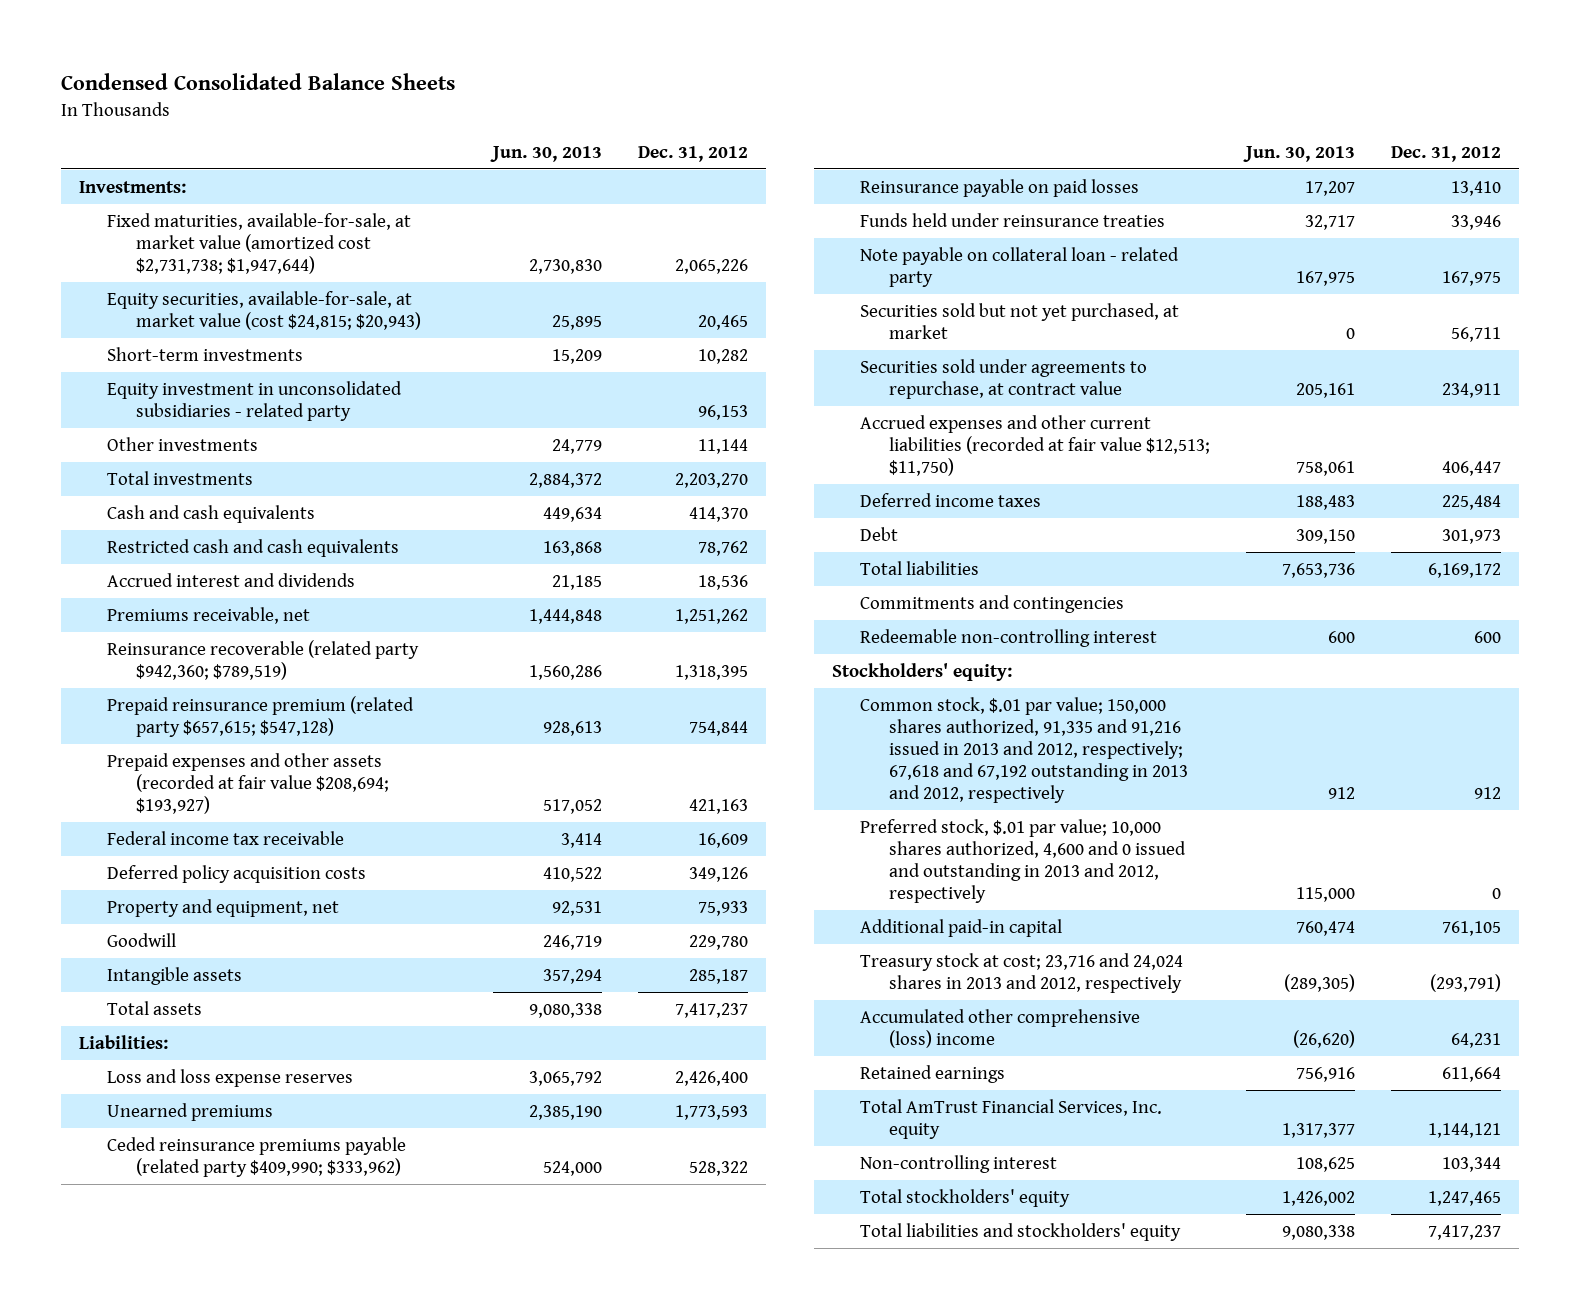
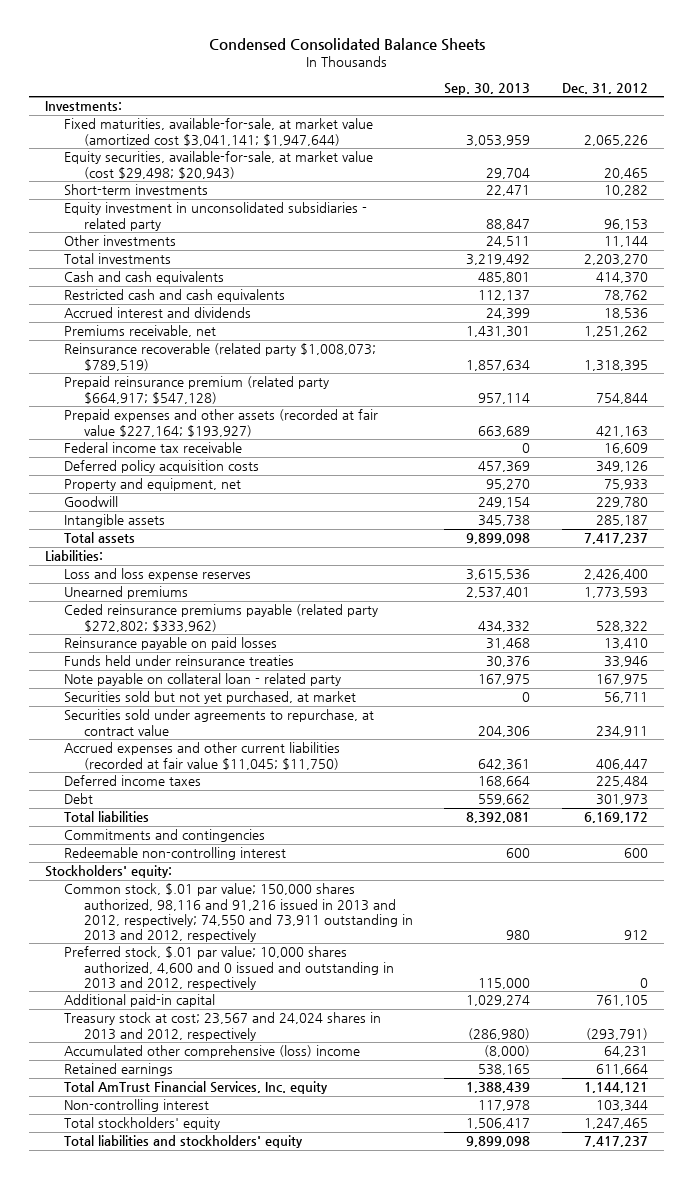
[489,145,602,162] Jun. 30, 2013 -> none
none -> [444,82,531,95] Sep. 30, 2013
[107,212,412,274] Fixed maturities, available-for-sale, at market value (amortized cost $2,731,738; $1,947,644) -> [64,118,374,146] Fixed maturities, available-for-sale, at market value (amortized cost $3,041,141; $1,947,644)
[107,290,421,330] Equity securities, available-for-sale, at market value (cost $24,815; $20,943) -> [64,151,374,179] Equity securities, available-for-sale, at market value (cost $29,498; $20,943)
[107,639,420,680] Reinsurance recoverable (related party $942,360; $789,519) -> [64,343,377,371] Reinsurance recoverable (related party $1,008,073; $789,519)
[107,695,415,737] Prepaid reinsurance premium (related party $657,615; $547,128) -> [64,376,330,404] Prepaid reinsurance premium (related party $664,917; $547,128)
[107,752,389,814] Prepaid expenses and other assets (recorded at fair value $208,694; $193,927) -> [64,409,379,437] Prepaid expenses and other assets (recorded at fair value $227,164; $193,927)
[107,1136,407,1177] Ceded reinsurance premiums payable (related party $409,990; $333,962) -> [64,604,379,632] Ceded reinsurance premiums payable (related party $272,802; $333,962)
[860,414,1210,476] Accrued expenses and other current liabilities (recorded at fair value $12,513; $11,750) -> [64,742,341,770] Accrued expenses and other current liabilities (recorded at fair value $11,045; $11,750)
[860,696,1188,804] Common stock, $.01 par value; 150,000 shares authorized, 91,335 and 91,216 issued in 2013 and 2012, respectively; 67,618 and 67,192 outstanding in 2013 and 2012, respectively -> [64,883,413,942] Common stock, $.01 par value; 150,000 shares authorized, 98,116 and 91,216 issued in 2013 and 2012, respectively; 74,550 and 73,911 outstanding in 2013 and 2012, respectively
[860,952,1184,993] Treasury stock at cost; 23,716 and 24,024 shares in 2013 and 2012, respectively -> [64,1012,382,1041] Treasury stock at cost; 23,567 and 24,024 shares in 2013 and 2012, respectively

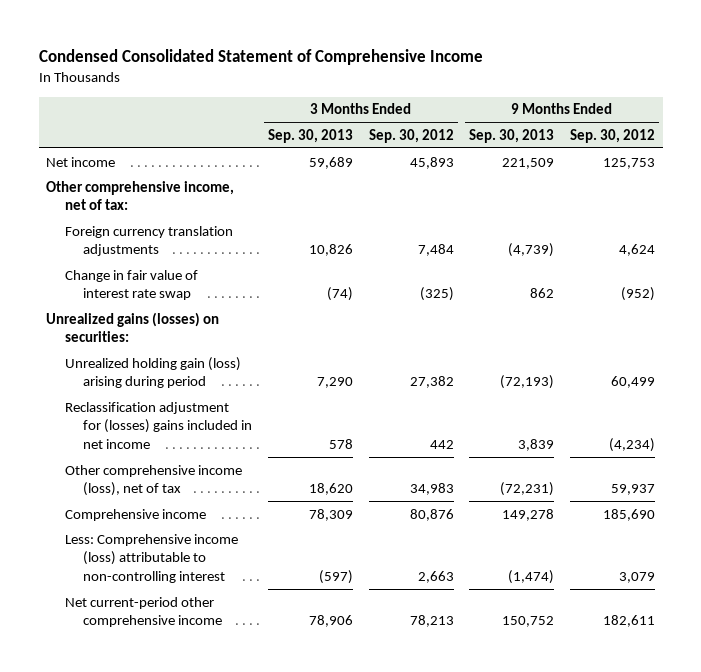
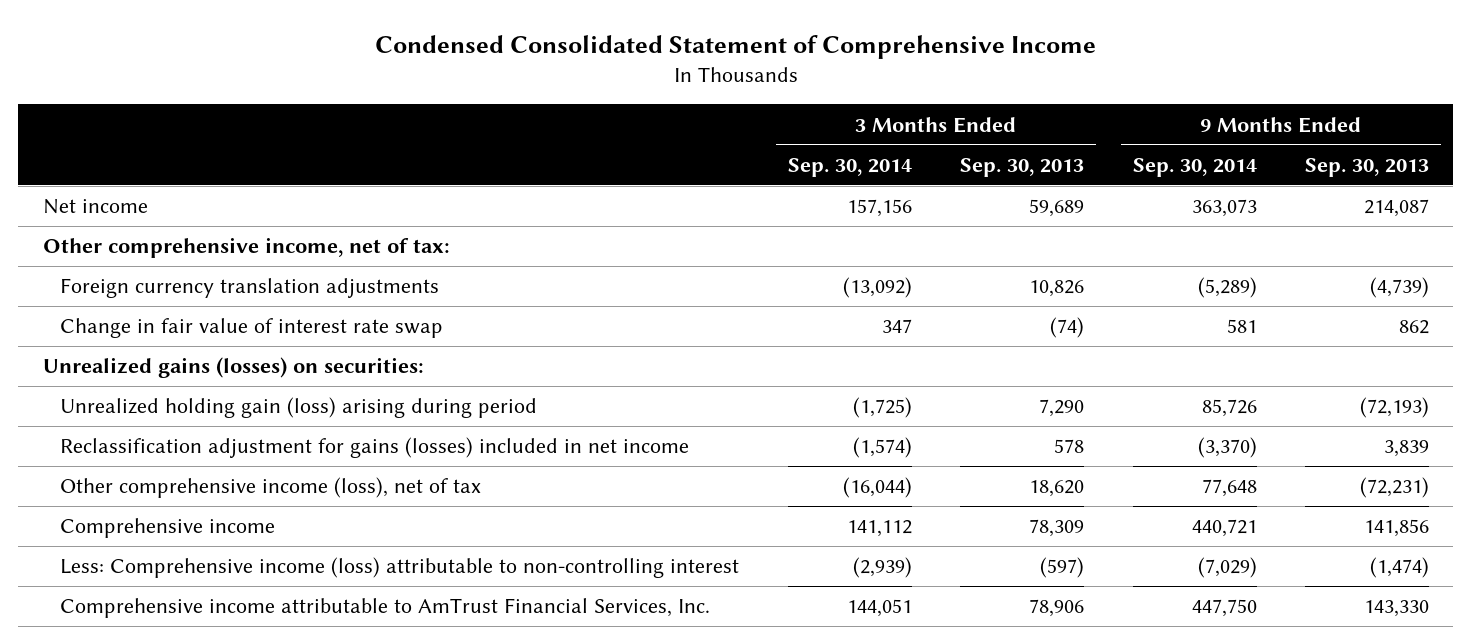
[368,128,454,143] Sep. 30, 2012 -> none
[570,128,656,143] Sep. 30, 2012 -> none
none -> [787,157,912,177] Sep. 30, 2014
none -> [1132,157,1257,177] Sep. 30, 2014
[502,157,555,169] 221,509 -> [1364,199,1430,218] 214,087
[64,401,253,449] Reclassification adjustment for (losses) gains included in net income -> [60,437,690,459] Reclassification adjustment for gains (losses) included in net income
[502,508,555,521] 149,278 -> [1364,519,1430,538] 141,856
[64,596,223,628] Net current-period other comprehensive income -> none
none -> [60,598,711,619] Comprehensive income attributable to AmTrust Financial Services, Inc.

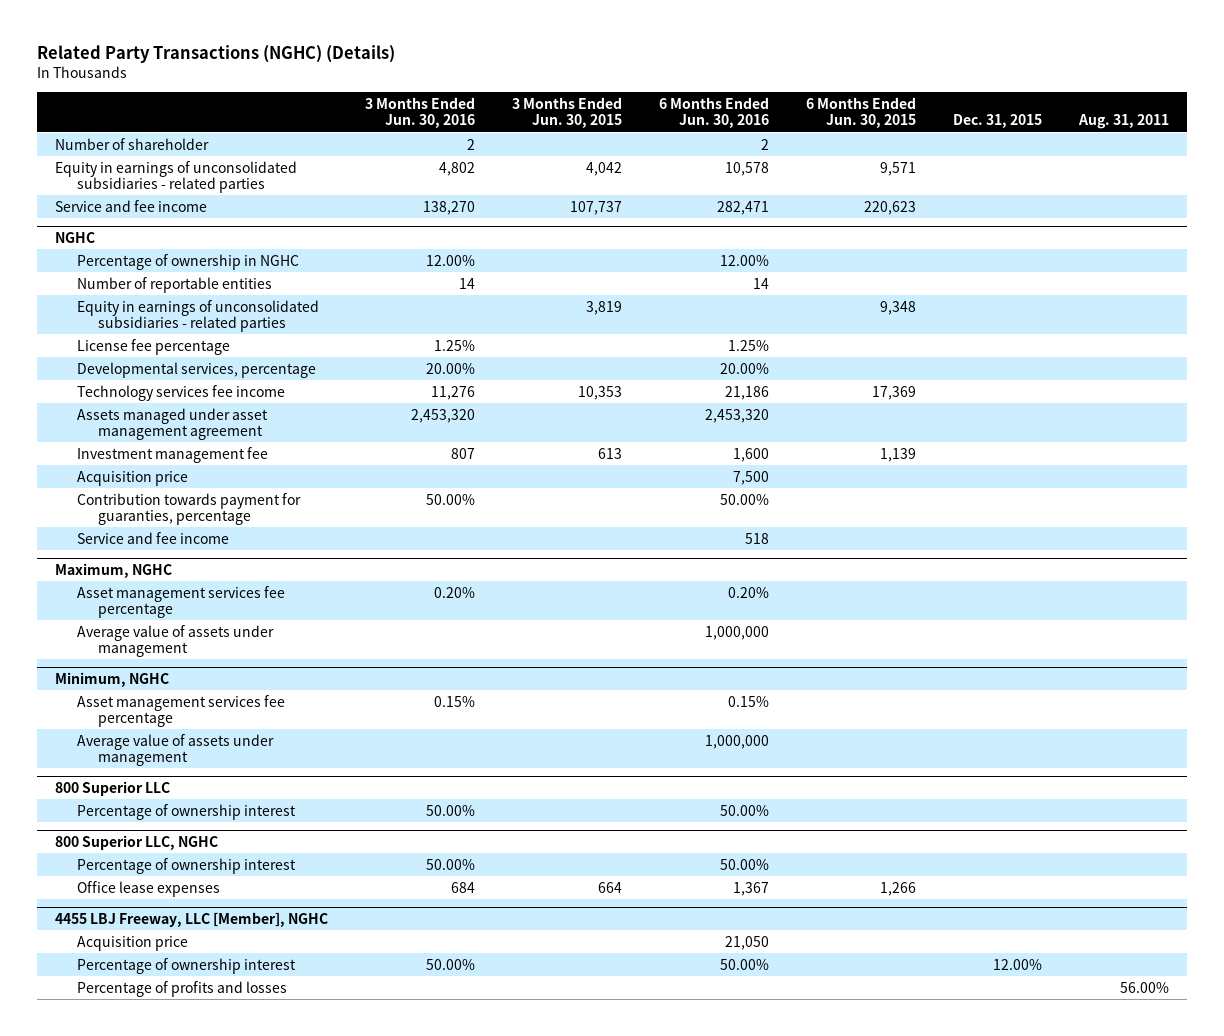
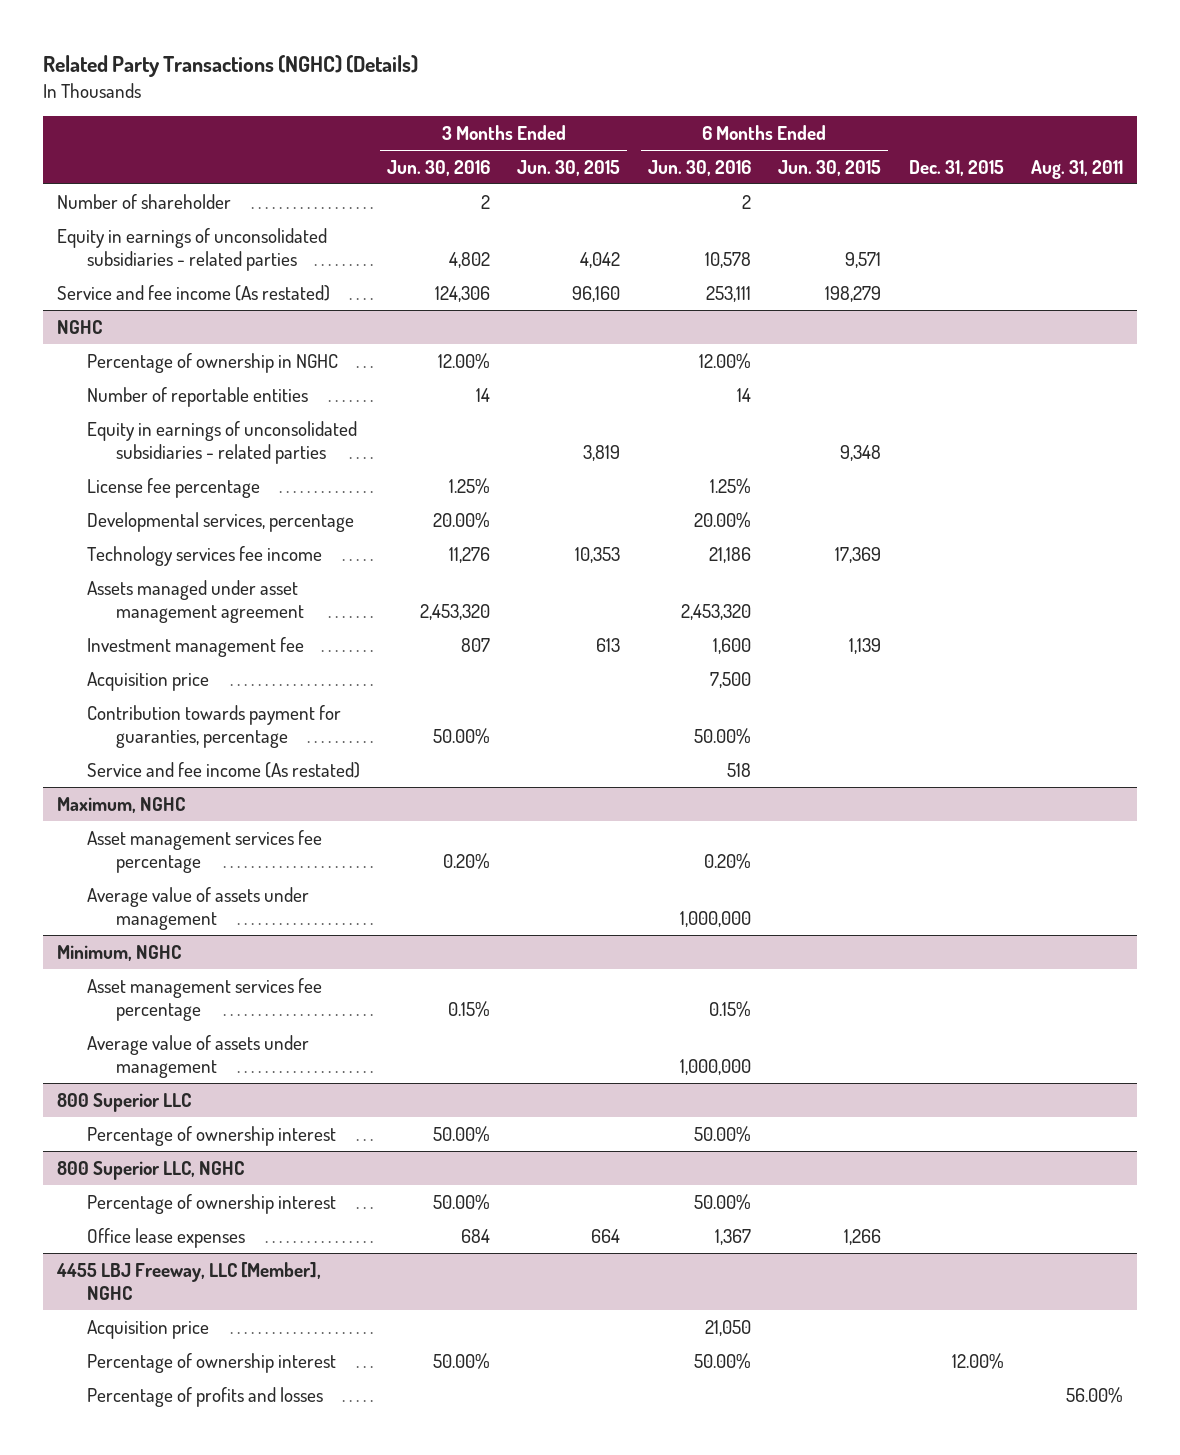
[55,199,208,212] Service and fee income -> [56,284,330,301] Service and fee income (As restated)
[422,200,475,215] 138,270 -> [434,285,490,302] 124,306
[569,200,622,215] 107,737 -> [572,285,621,302] 96,160
[716,200,769,215] 282,471 -> [705,285,751,302] 253,111
[863,200,916,215] 220,623 -> [825,285,882,302] 198,279
[76,531,229,544] Service and fee income -> [86,761,360,778] Service and fee income (As restated)

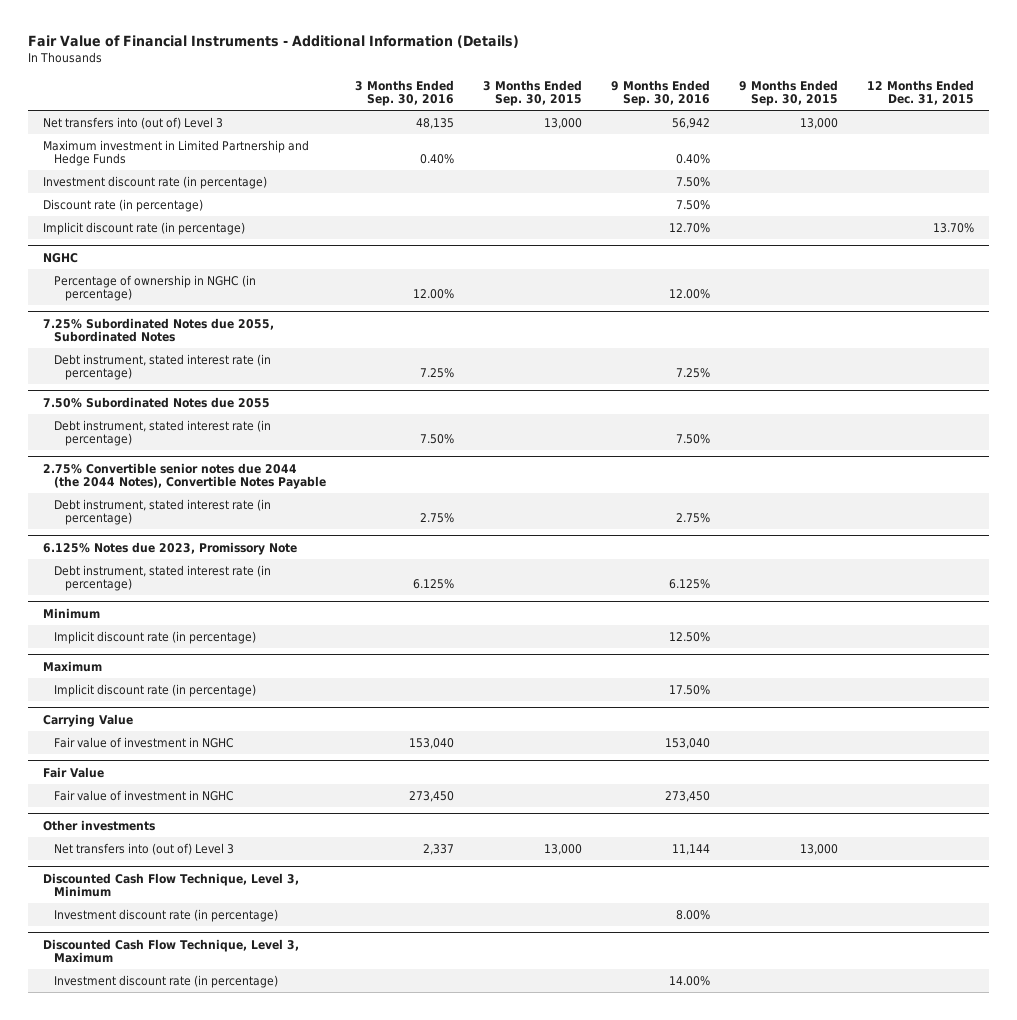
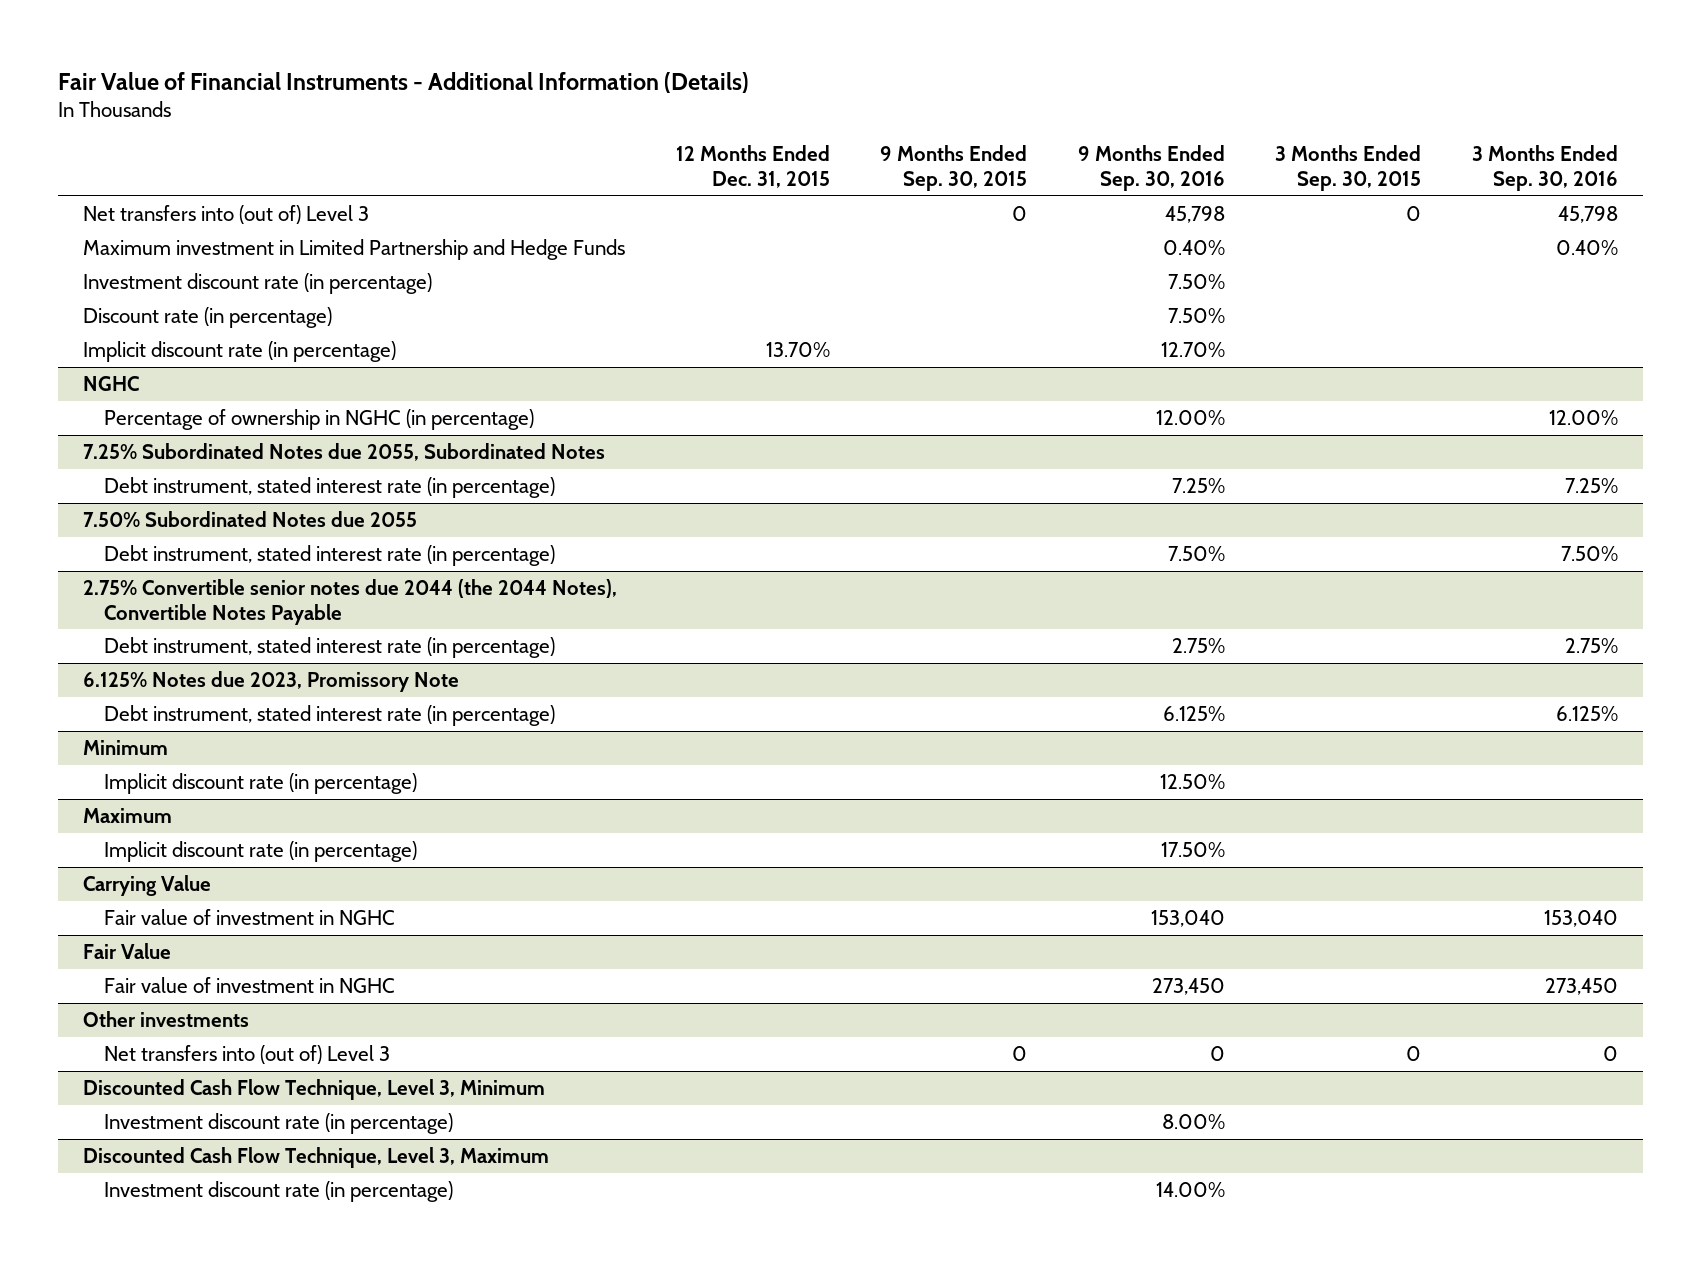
[415,117,454,129] 48,135 -> [1557,205,1618,223] 45,798
[543,117,582,129] 13,000 -> [1406,205,1422,221] 0
[671,117,710,129] 56,942 -> [1164,205,1225,223] 45,798
[799,117,838,129] 13,000 -> [1012,205,1028,221] 0
[422,843,454,855] 2,337 -> [1602,1045,1618,1061] 0
[543,843,582,855] 13,000 -> [1406,1045,1422,1061] 0
[671,843,710,855] 11,144 -> [1209,1045,1225,1061] 0
[799,843,838,855] 13,000 -> [1012,1045,1028,1061] 0

